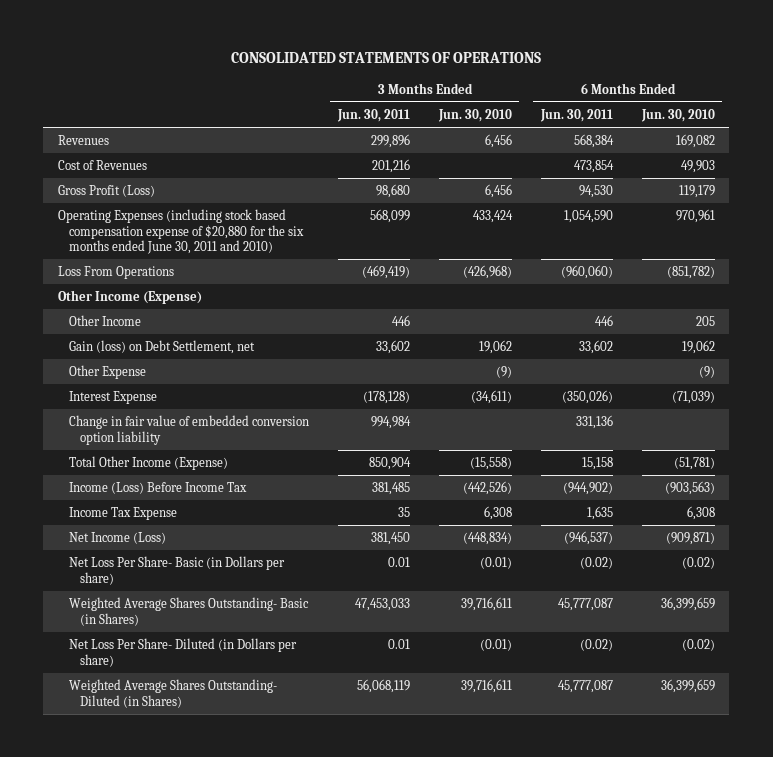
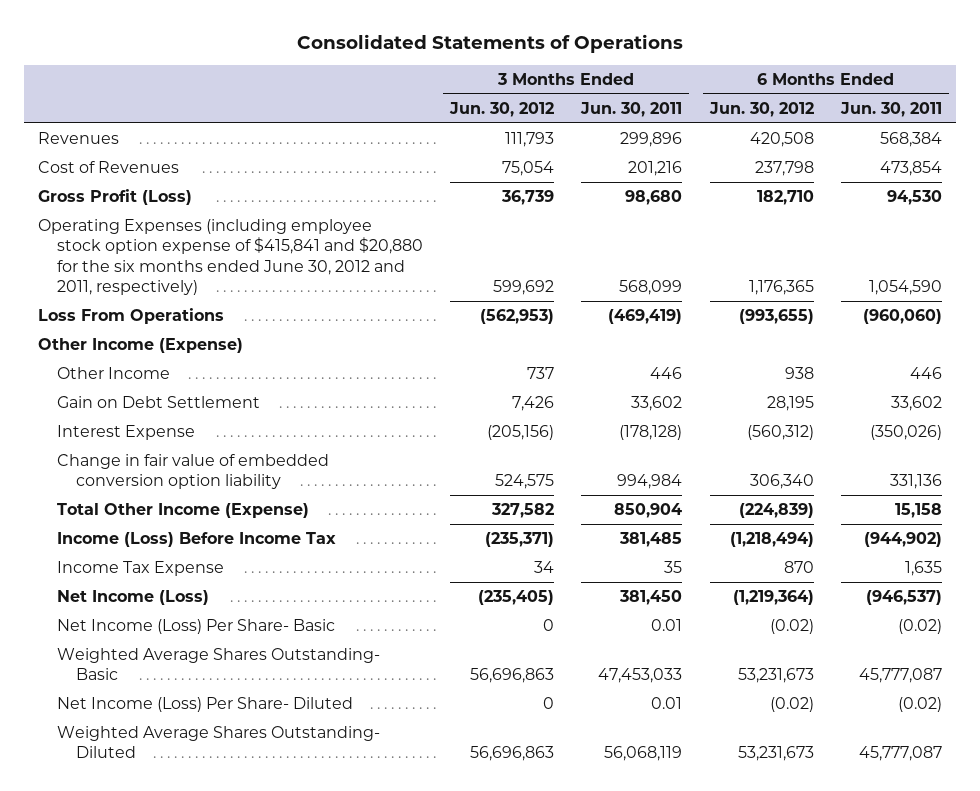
[231,52,542,64] CONSOLIDATED STATEMENTS OF OPERATIONS -> [296,33,683,53] Consolidated Statements of Operations
[437,108,512,122] Jun. 30, 2010 -> none
[640,108,715,122] Jun. 30, 2010 -> none
none -> [448,101,554,117] Jun. 30, 2012
none -> [708,101,814,117] Jun. 30, 2012
[57,209,304,254] Operating Expenses (including stock based compensation expense of $20,880 for the six months ended June 30, 2011 and 2010) -> [37,219,423,296] Operating Expenses (including employee stock option expense of $415,841 and $20,880 for the six months ended June 30, 2012 and 2011, respectively)
[68,365,146,380] Other Expense -> none
[68,340,255,355] Gain (loss) on Debt Settlement, net -> [56,396,260,409] Gain on Debt Settlement
[68,556,285,585] Net Loss Per Share- Basic (in Dollars per share) -> [56,619,335,635] Net Income (Loss) Per Share- Basic
[68,597,309,626] Weighted Average Shares Outstanding- Basic (in Shares) -> [56,648,380,681] Weighted Average Shares Outstanding- Basic
[68,638,297,667] Net Loss Per Share- Diluted (in Dollars per share) -> [56,697,353,713] Net Income (Loss) Per Share- Diluted
[68,679,277,708] Weighted Average Shares Outstanding- Diluted (in Shares) -> [56,726,380,759] Weighted Average Shares Outstanding- Diluted

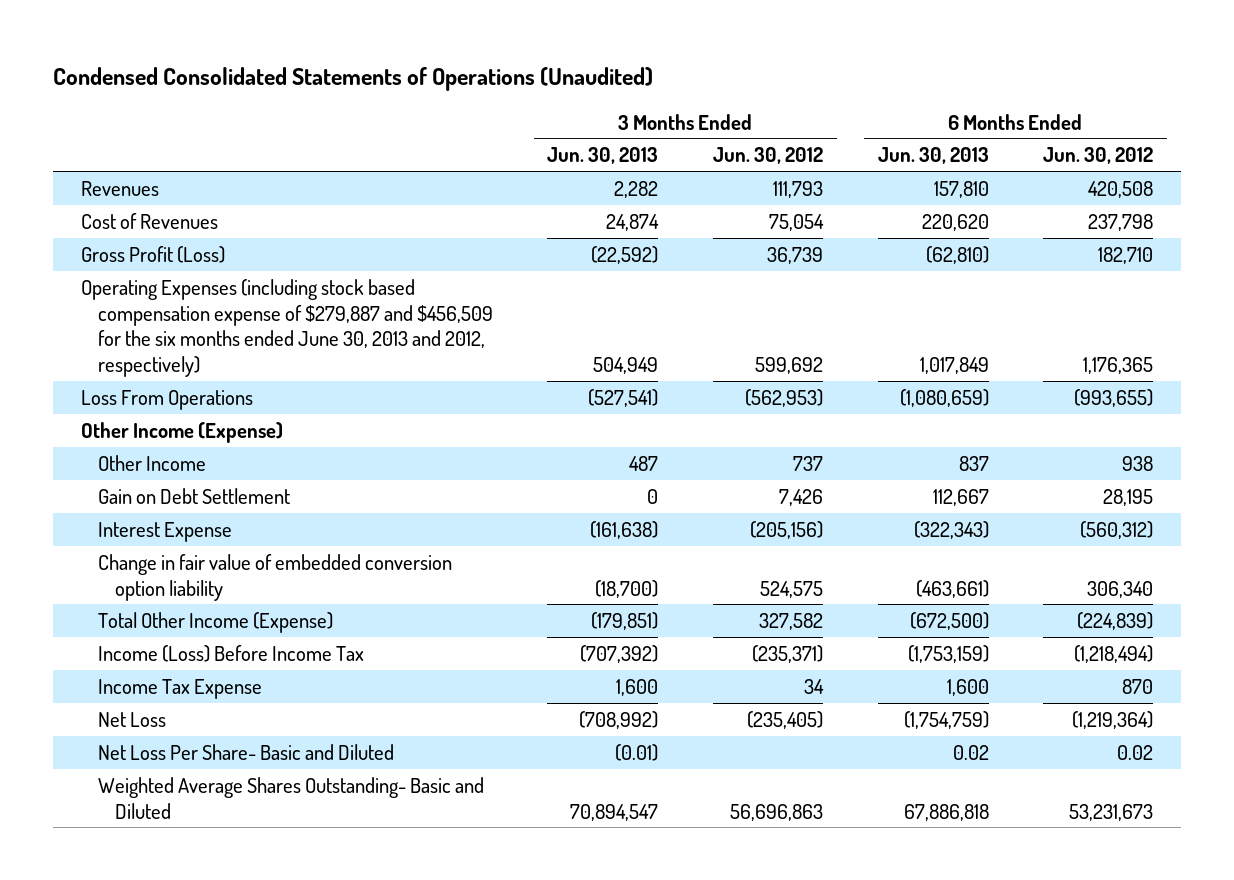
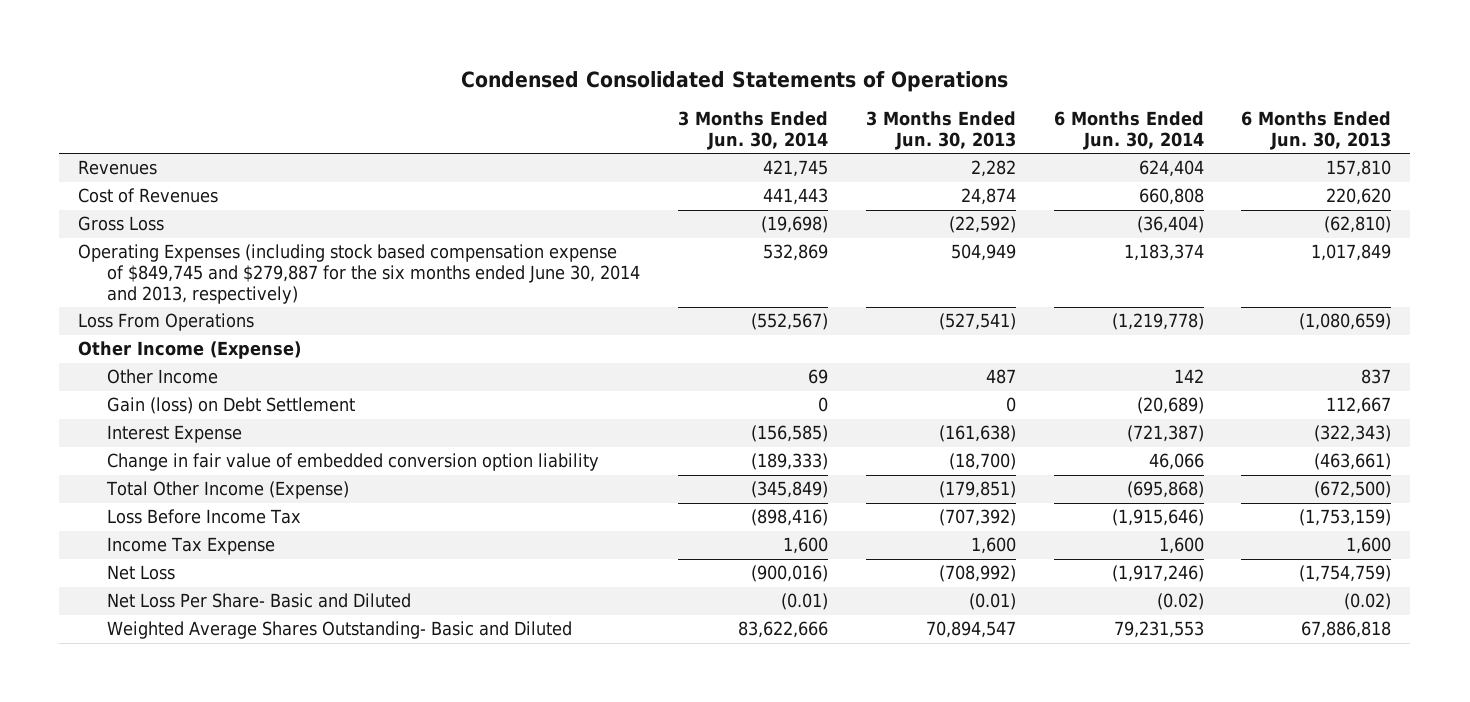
[53,67,654,92] Condensed Consolidated Statements of Operations (Unaudited) -> [460,70,1008,92] Condensed Consolidated Statements of Operations
[712,147,823,165] Jun. 30, 2012 -> none
[1043,147,1154,165] Jun. 30, 2012 -> none
none -> [677,111,828,150] 3 Months Ended Jun. 30, 2014
none -> [1053,111,1204,150] 6 Months Ended Jun. 30, 2014
[80,245,225,263] Gross Profit (Loss) -> [78,216,165,232] Gross Loss
[80,278,493,377] Operating Expenses (including stock based compensation expense of $279,887 and $456,509 for the six months ended June 30, 2013 and 2012, respectively) -> [78,244,640,304] Operating Expenses (including stock based compensation expense of $849,745 and $279,887 for the six months ended June 30, 2014 and 2013, respectively)
[97,487,290,504] Gain on Debt Settlement -> [106,397,355,415] Gain (loss) on Debt Settlement
[97,644,364,662] Income (Loss) Before Income Tax -> [106,509,301,525] Loss Before Income Tax
[952,744,989,760] 0.02 -> [1344,593,1392,611] (0.02)

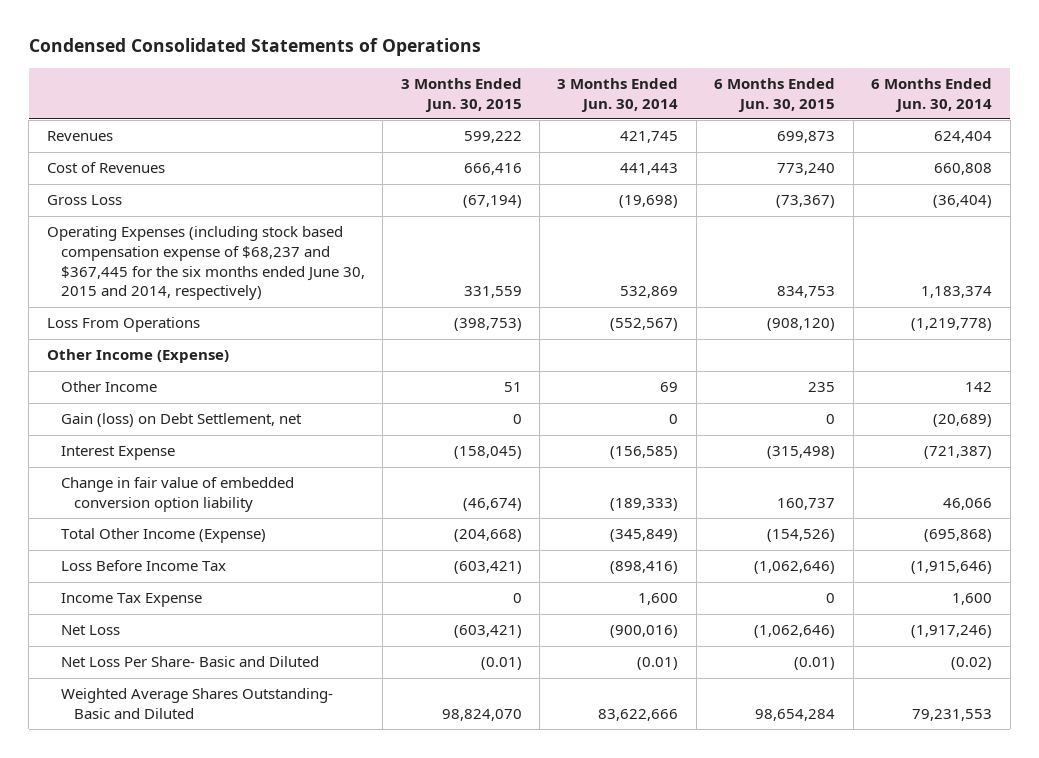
[865,111,1016,150] 3 Months Ended Jun. 30, 2013 -> none
[1241,111,1392,150] 6 Months Ended Jun. 30, 2013 -> none
none -> [400,77,522,112] 3 Months Ended Jun. 30, 2015
none -> [714,77,836,112] 6 Months Ended Jun. 30, 2015
[78,244,640,304] Operating Expenses (including stock based compensation expense of $849,745 and $279,887 for the six months ended June 30, 2014 and 2013, respectively) -> [46,226,365,301] Operating Expenses (including stock based compensation expense of $68,237 and $367,445 for the six months ended June 30, 2015 and 2014, respectively)
[106,397,355,415] Gain (loss) on Debt Settlement -> [60,413,302,428] Gain (loss) on Debt Settlement, net

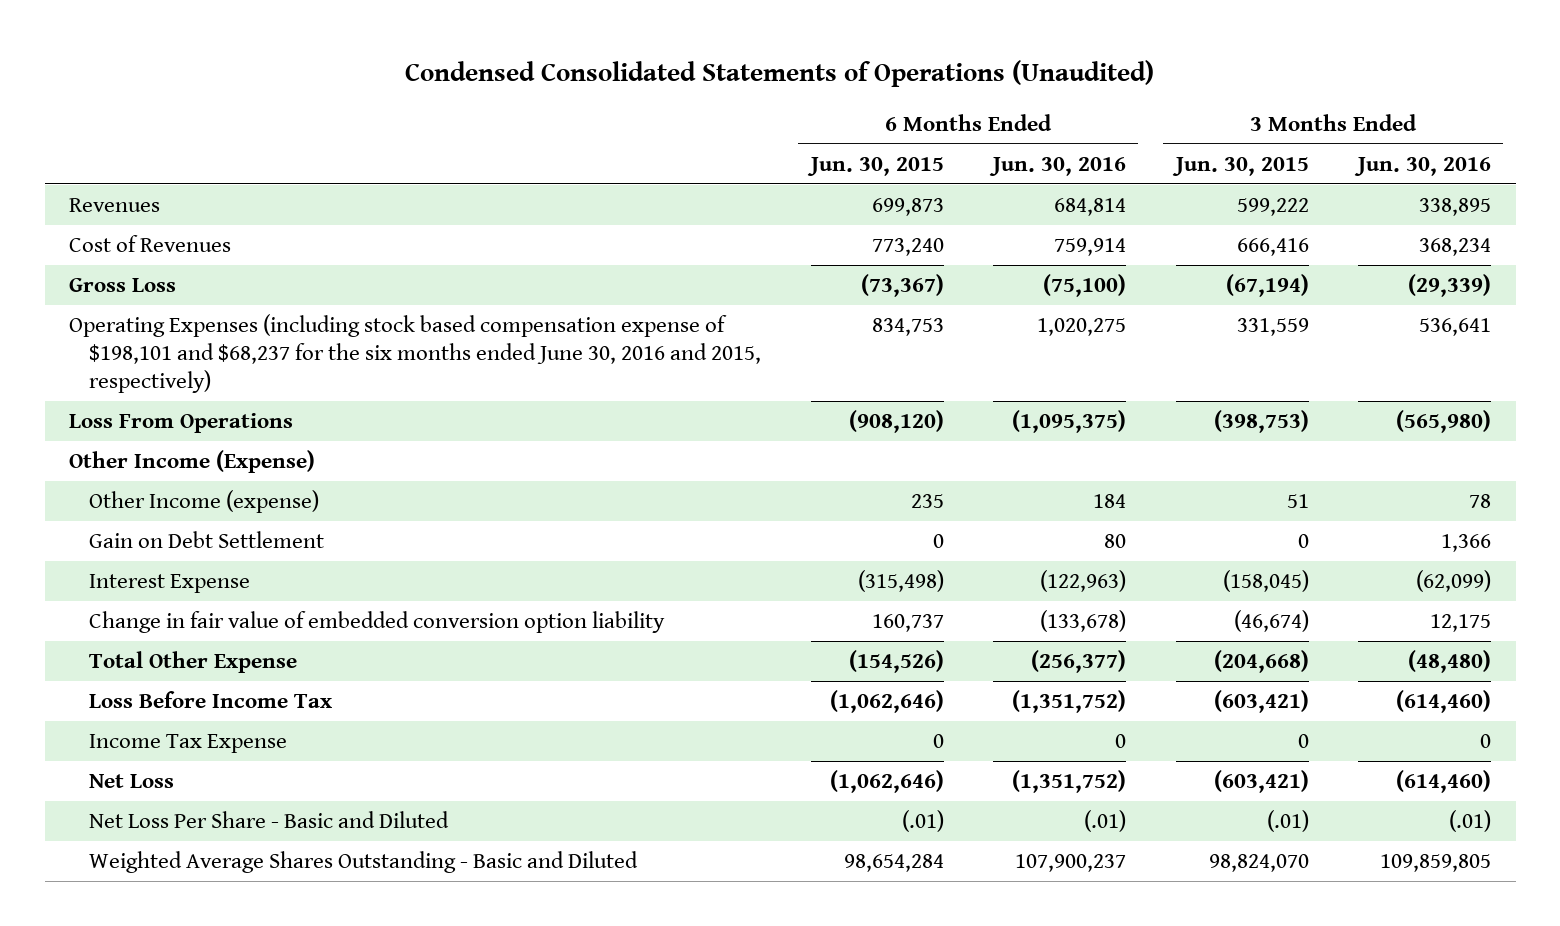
[28,38,481,57] Condensed Consolidated Statements of Operations -> [405,59,1155,87] Condensed Consolidated Statements of Operations (Unaudited)
[557,77,679,112] 3 Months Ended Jun. 30, 2014 -> none
[871,77,993,112] 6 Months Ended Jun. 30, 2014 -> none
none -> [989,157,1127,177] Jun. 30, 2016
none -> [1353,157,1491,177] Jun. 30, 2016
[46,226,365,301] Operating Expenses (including stock based compensation expense of $68,237 and $367,445 for the six months ended June 30, 2015 and 2014, respectively) -> [69,314,762,394] Operating Expenses (including stock based compensation expense of $198,101 and $68,237 for the six months ended June 30, 2016 and 2015, respectively)
[60,381,157,393] Other Income -> [89,490,320,514] Other Income (expense)
[60,413,302,428] Gain (loss) on Debt Settlement, net -> [89,531,325,549] Gain on Debt Settlement
[60,528,266,544] Total Other Income (Expense) -> [89,651,298,674] Total Other Expense
[60,656,319,668] Net Loss Per Share- Basic and Diluted -> [89,811,450,829] Net Loss Per Share - Basic and Diluted
[480,657,522,671] (0.01) -> [1266,810,1309,833] (.01)
[794,657,836,671] (0.01) -> [901,810,944,833] (.01)
[60,688,333,719] Weighted Average Shares Outstanding- Basic and Diluted -> [89,851,639,874] Weighted Average Shares Outstanding - Basic and Diluted

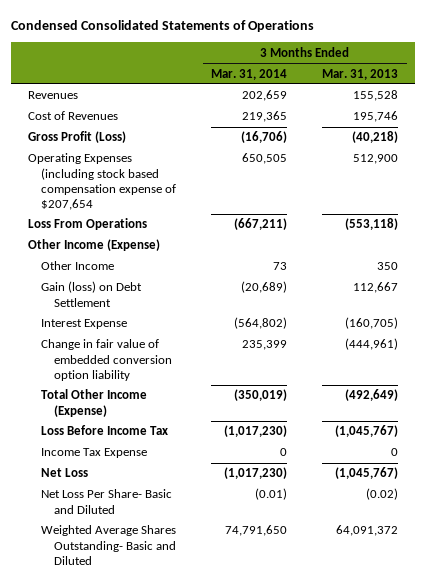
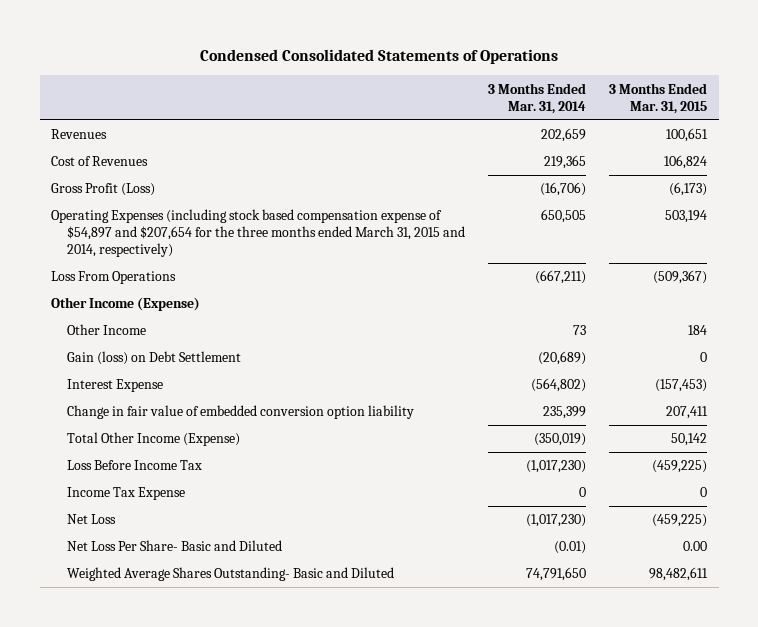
[322,68,399,80] Mar. 31, 2013 -> none
none -> [609,82,708,114] 3 Months Ended Mar. 31, 2015
[28,153,177,210] Operating Expenses (including stock based compensation expense of $207,654 -> [51,209,465,258] Operating Expenses (including stock based compensation expense of $54,897 and $207,654 for the three months ended March 31, 2015 and 2014, respectively)

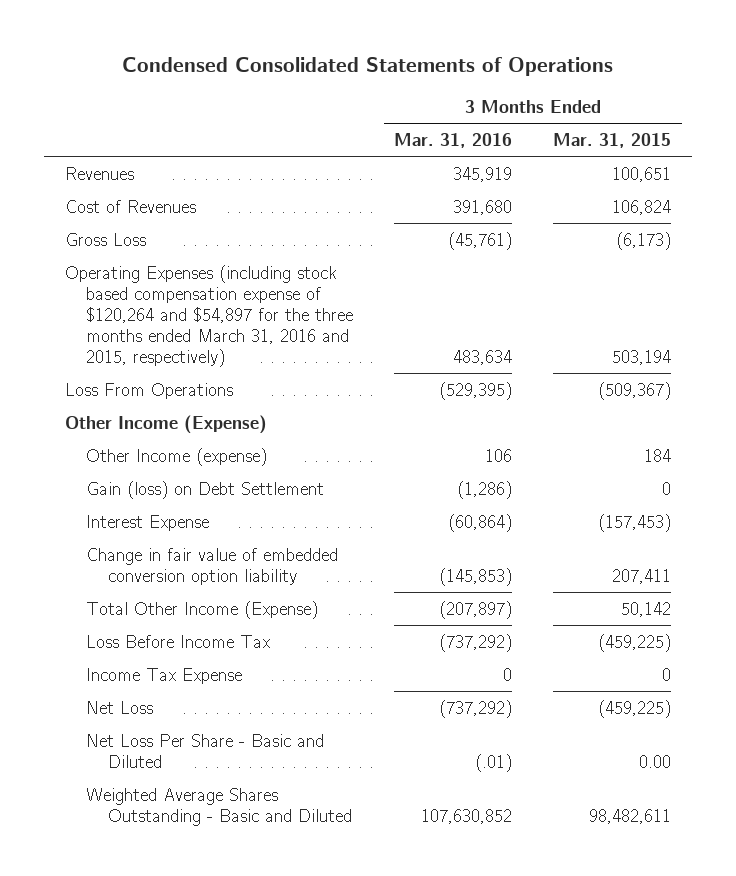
[487,82,586,114] 3 Months Ended Mar. 31, 2014 -> none
none -> [394,132,513,148] Mar. 31, 2016
[51,183,156,197] Gross Profit (Loss) -> [64,232,146,246] Gross Loss
[51,209,465,258] Operating Expenses (including stock based compensation expense of $54,897 and $207,654 for the three months ended March 31, 2015 and 2014, respectively) -> [64,264,354,367] Operating Expenses (including stock based compensation expense of $120,264 and $54,897 for the three months ended March 31, 2016 and 2015, respectively)
[66,324,146,336] Other Income -> [86,447,268,466] Other Income (expense)
[66,540,282,552] Net Loss Per Share- Basic and Diluted -> [86,733,325,768] Net Loss Per Share - Basic and Diluted
[66,567,394,582] Weighted Average Shares Outstanding- Basic and Diluted -> [86,787,352,826] Weighted Average Shares Outstanding - Basic and Diluted

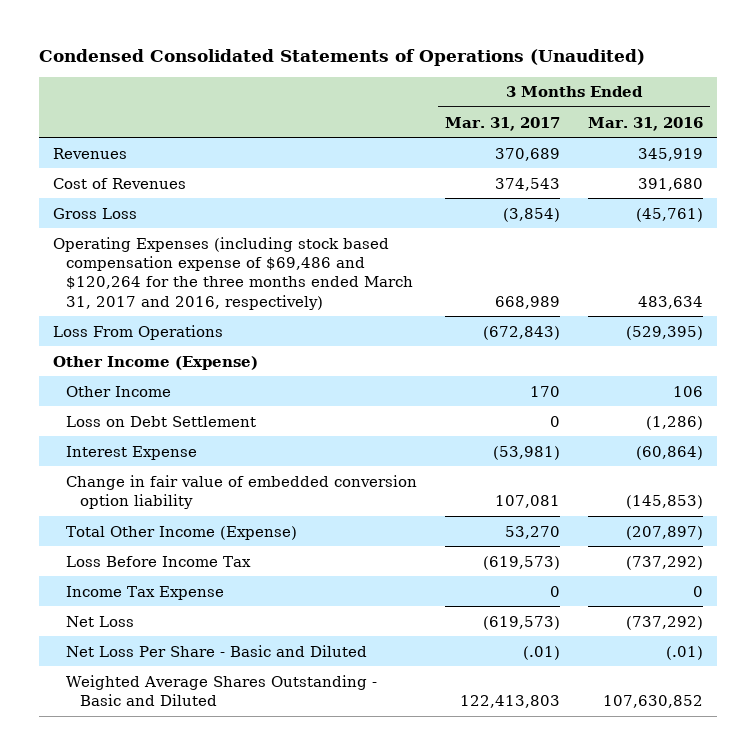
[122,57,614,77] Condensed Consolidated Statements of Operations -> [38,48,645,66] Condensed Consolidated Statements of Operations (Unaudited)
[553,132,672,148] Mar. 31, 2015 -> none
none -> [445,116,561,131] Mar. 31, 2017
[64,264,354,367] Operating Expenses (including stock based compensation expense of $120,264 and $54,897 for the three months ended March 31, 2016 and 2015, respectively) -> [52,236,414,310] Operating Expenses (including stock based compensation expense of $69,486 and $120,264 for the three months ended March 31, 2017 and 2016, respectively)
[86,447,268,466] Other Income (expense) -> [66,385,172,397] Other Income
[86,480,325,499] Gain (loss) on Debt Settlement -> [66,415,257,427] Loss on Debt Settlement

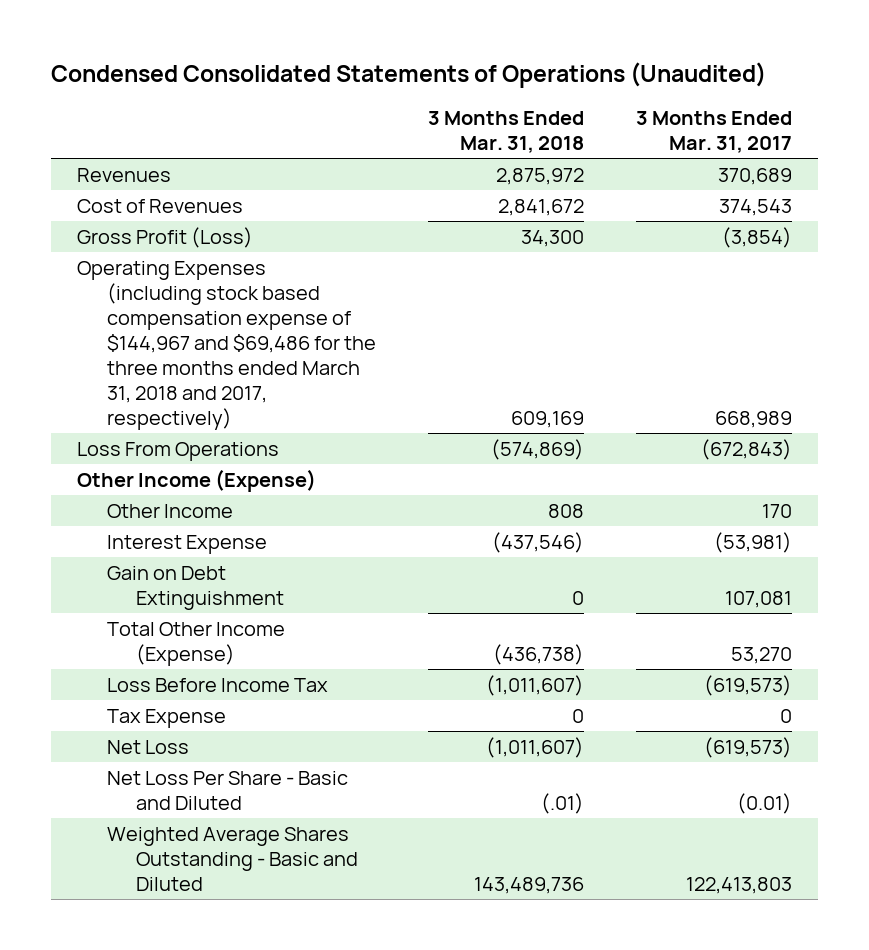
[588,116,704,131] Mar. 31, 2016 -> none
none -> [427,110,584,153] 3 Months Ended Mar. 31, 2018
[52,207,137,219] Gross Loss -> [76,227,253,249] Gross Profit (Loss)
[52,236,414,310] Operating Expenses (including stock based compensation expense of $69,486 and $120,264 for the three months ended March 31, 2017 and 2016, respectively) -> [76,261,376,430] Operating Expenses (including stock based compensation expense of $144,967 and $69,486 for the three months ended March 31, 2018 and 2017, respectively)
[66,415,257,427] Loss on Debt Settlement -> none
[66,474,418,509] Change in fair value of embedded conversion option liability -> [106,566,285,611] Gain on Debt Extinguishment
[66,585,225,600] Income Tax Expense -> [106,709,226,729] Tax Expense
[523,645,561,660] (.01) -> [737,793,793,815] (0.01)

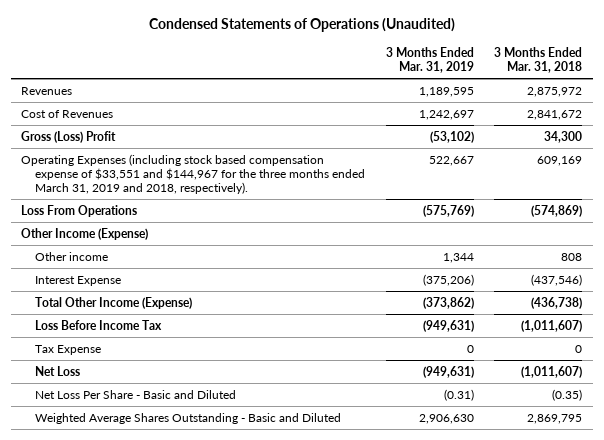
[50,61,766,88] Condensed Consolidated Statements of Operations (Unaudited) -> [148,18,455,33] Condensed Statements of Operations (Unaudited)
[636,110,793,153] 3 Months Ended Mar. 31, 2017 -> none
none -> [385,46,474,73] 3 Months Ended Mar. 31, 2019
[76,227,253,249] Gross Profit (Loss) -> [21,130,117,143] Gross (Loss) Profit
[76,261,376,430] Operating Expenses (including stock based compensation expense of $144,967 and $69,486 for the three months ended March 31, 2018 and 2017, respectively) -> [21,153,365,195] Operating Expenses (including stock based compensation expense of $33,551 and $144,967 for the three months ended March 31, 2019 and 2018, respectively).
[106,504,233,519] Other Income -> [34,251,108,261] Other income
[106,566,285,611] Gain on Debt Extinguishment -> none
[540,793,584,815] (.01) -> [552,388,583,401] (0.35)
[473,876,584,894] 143,489,736 -> [527,413,583,424] 2,869,795

